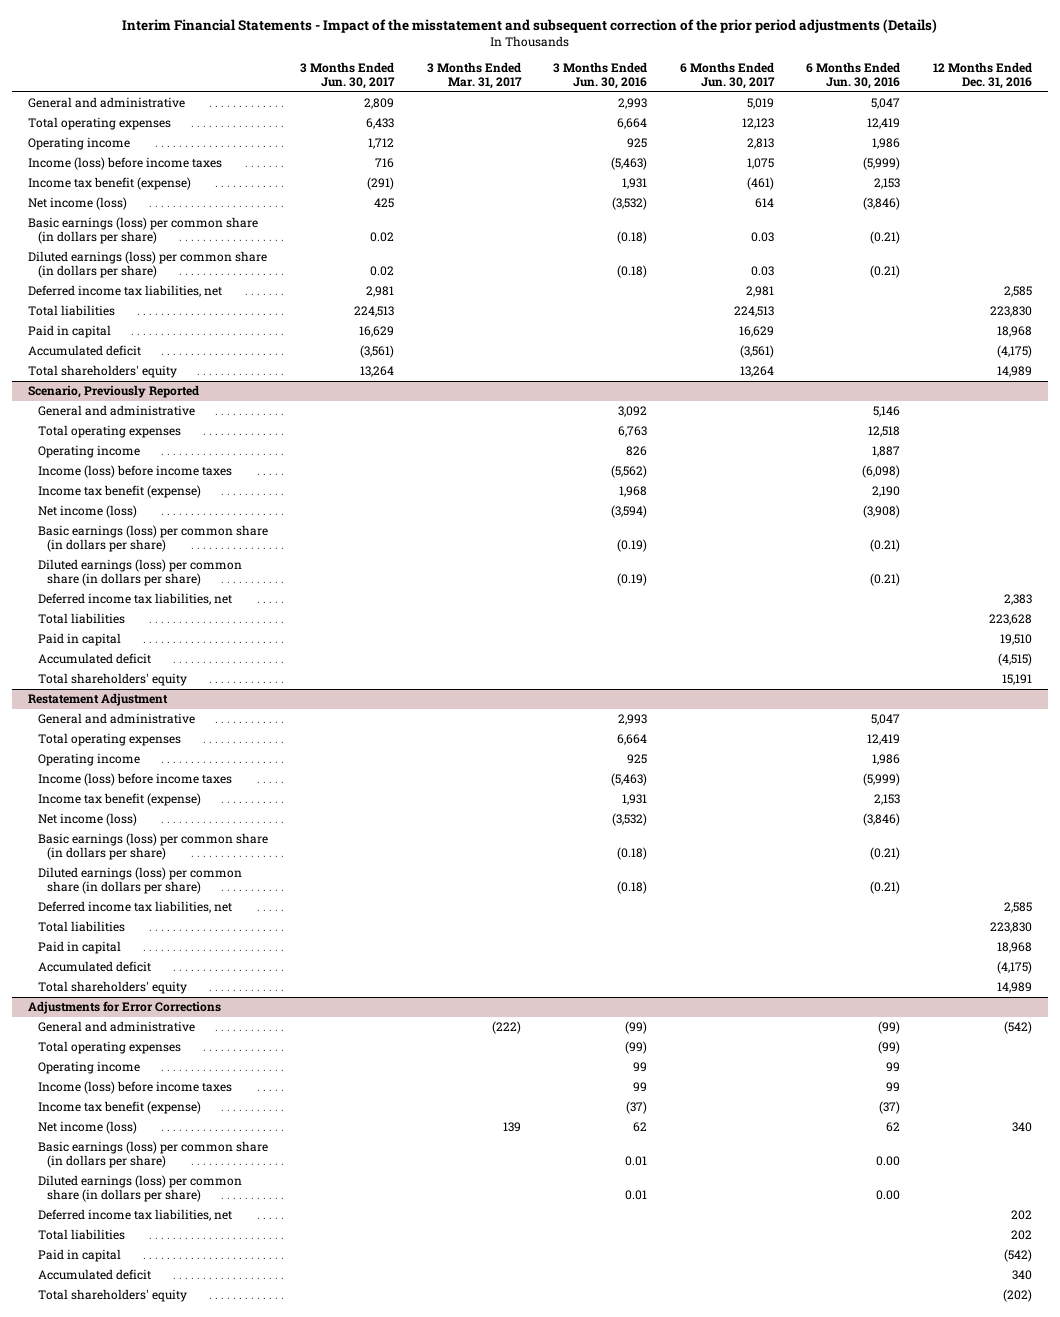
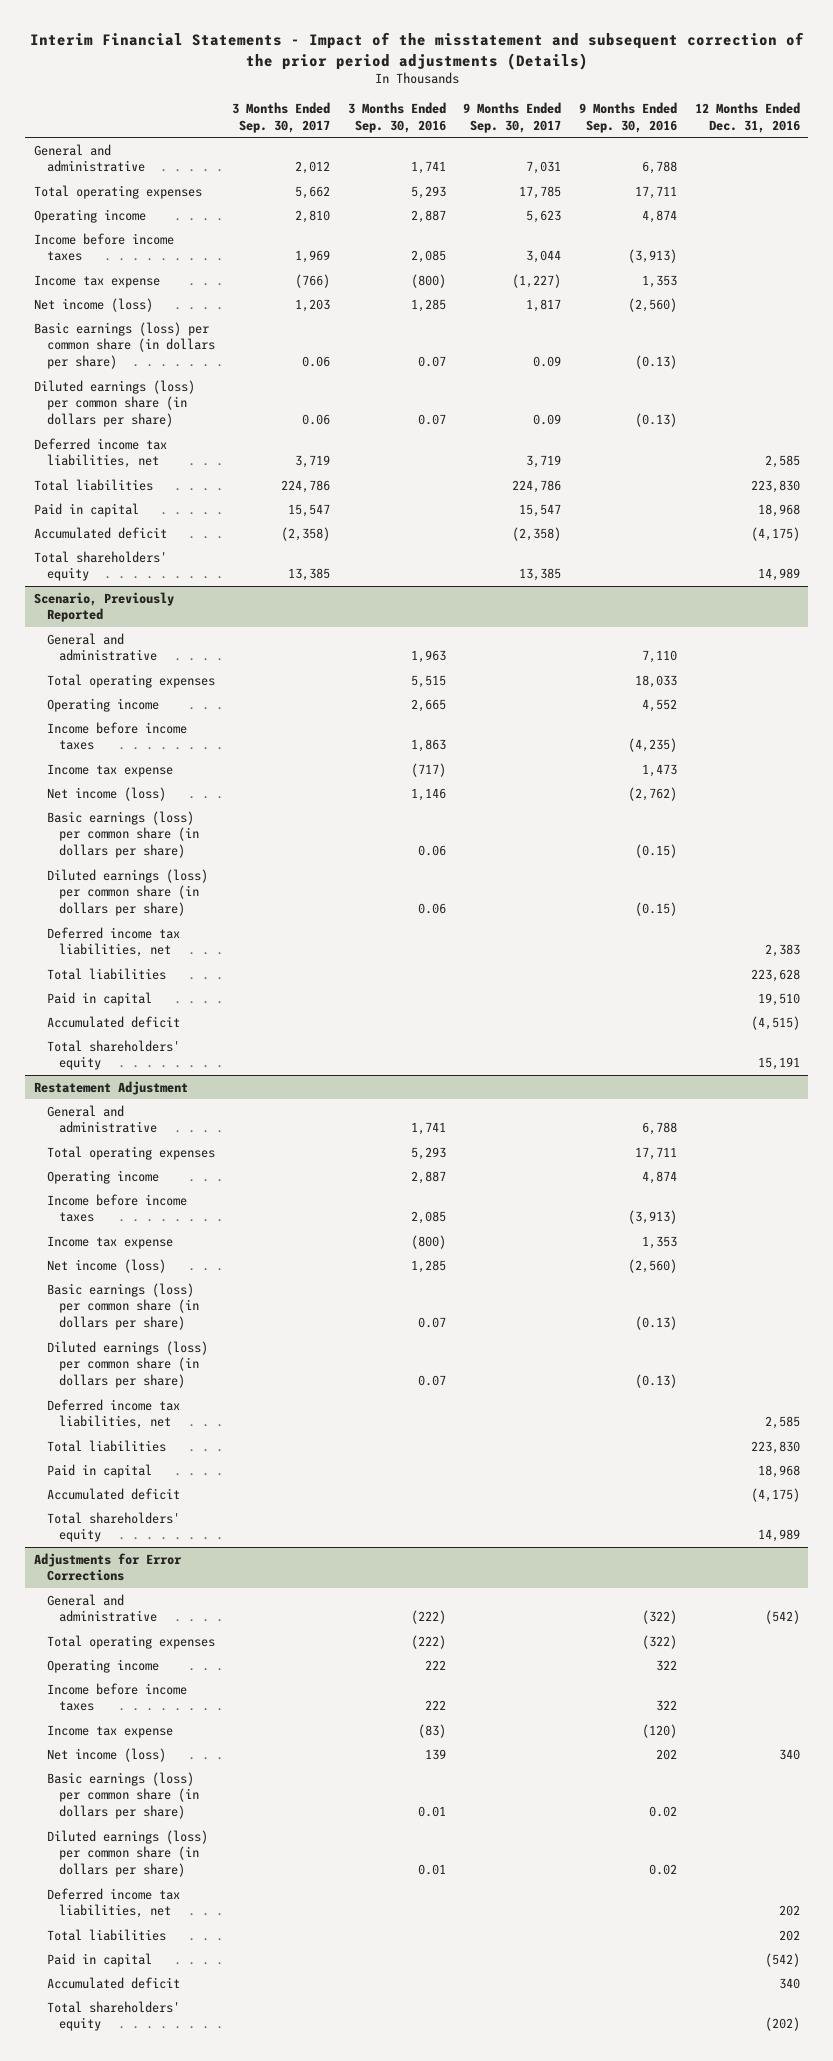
[300,62,396,90] 3 Months Ended Jun. 30, 2017 -> none
[426,62,522,90] 3 Months Ended Mar. 31, 2017 -> none
[553,62,648,90] 3 Months Ended Jun. 30, 2016 -> none
[679,62,775,90] 6 Months Ended Jun. 30, 2017 -> none
[806,62,901,90] 6 Months Ended Jun. 30, 2016 -> none
none -> [232,101,331,133] 3 Months Ended Sep. 30, 2017
none -> [347,101,446,133] 3 Months Ended Sep. 30, 2016
none -> [463,101,562,133] 9 Months Ended Sep. 30, 2017
none -> [578,101,677,133] 9 Months Ended Sep. 30, 2016
[28,157,223,171] Income (loss) before income taxes -> [33,232,174,262] Income before income taxes
[28,177,192,191] Income tax benefit (expense) -> [33,274,160,288] Income tax expense
[37,465,232,479] Income (loss) before income taxes -> [46,721,187,751] Income before income taxes
[37,485,201,499] Income tax benefit (expense) -> [46,763,173,777] Income tax expense
[37,773,232,787] Income (loss) before income taxes -> [46,1193,187,1223] Income before income taxes
[37,793,201,807] Income tax benefit (expense) -> [46,1235,173,1249] Income tax expense
[37,1081,232,1095] Income (loss) before income taxes -> [46,1682,187,1712] Income before income taxes
[37,1101,201,1115] Income tax benefit (expense) -> [46,1724,173,1738] Income tax expense

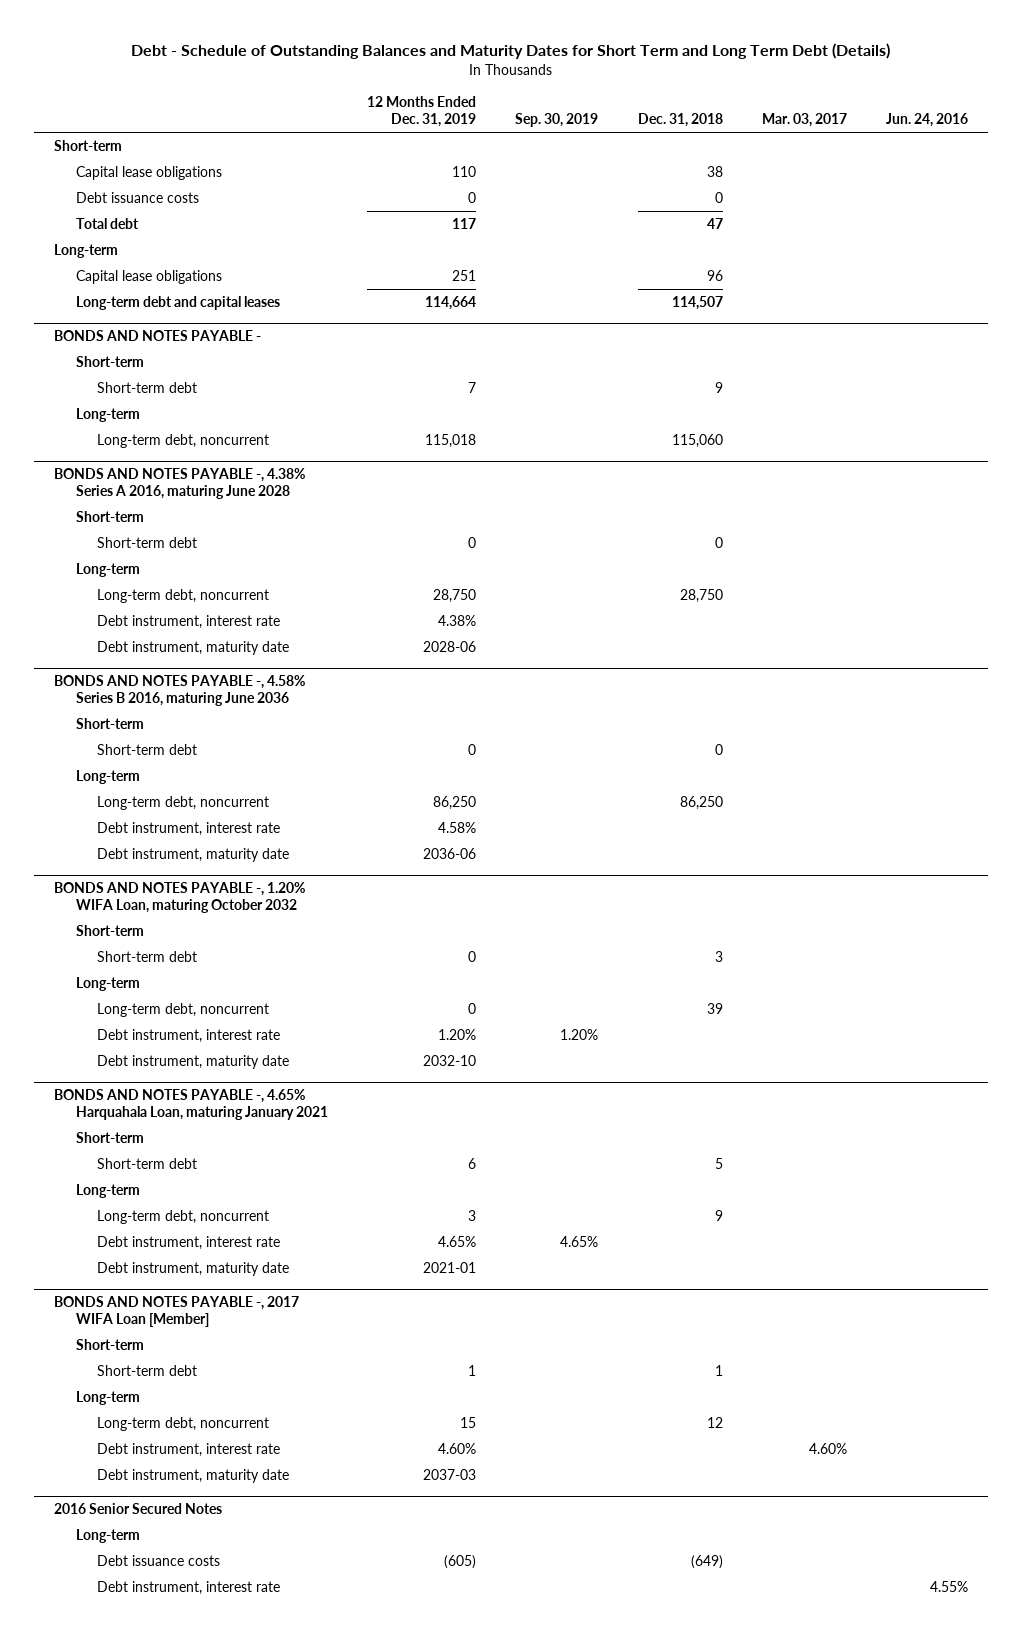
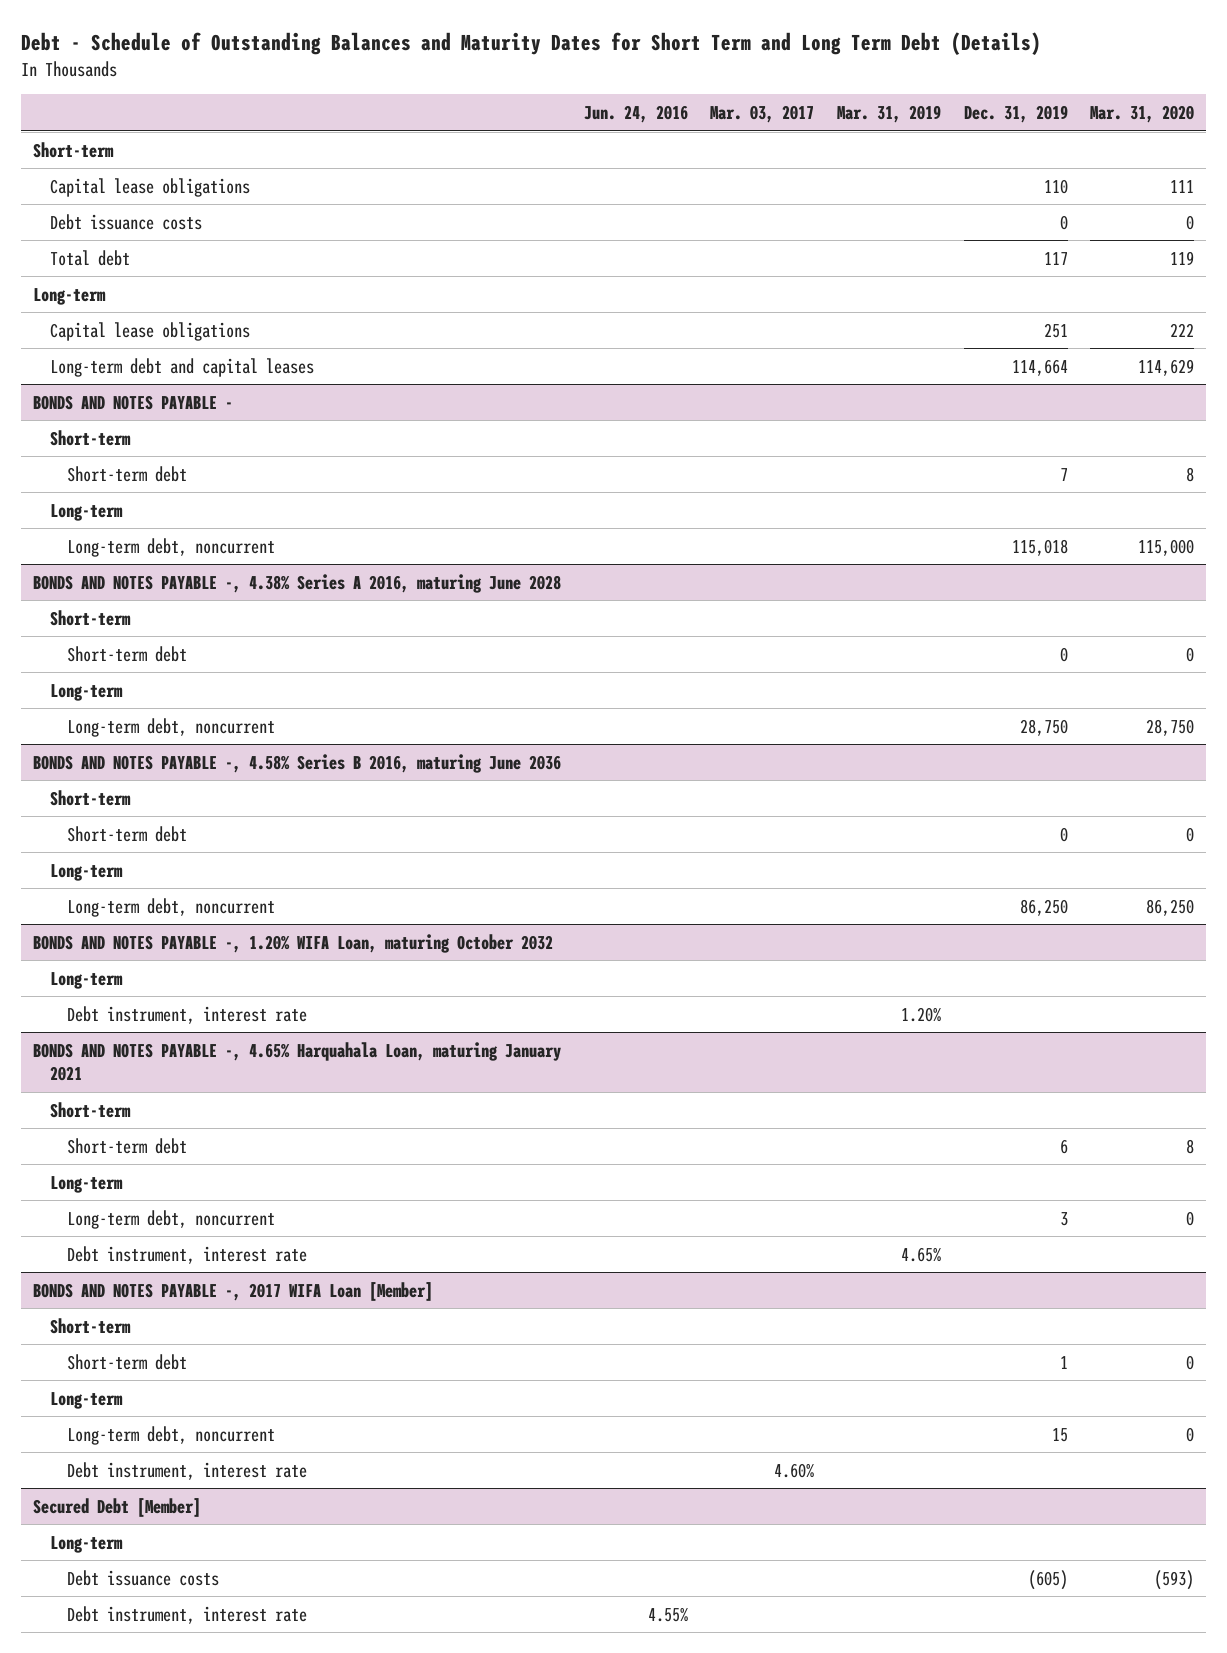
[366,96,476,128] 12 Months Ended Dec. 31, 2019 -> none
[515,113,599,128] Sep. 30, 2019 -> none
[637,113,723,128] Dec. 31, 2018 -> none
none -> [836,104,941,123] Mar. 31, 2019
none -> [963,104,1068,123] Dec. 31, 2019
none -> [1090,104,1195,123] Mar. 31, 2020
[97,615,281,630] Debt instrument, interest rate -> none
[97,641,290,656] Debt instrument, maturity date -> none
[97,822,281,837] Debt instrument, interest rate -> none
[97,848,290,863] Debt instrument, maturity date -> none
[75,925,144,937] Short-term -> none
[97,951,198,963] Short-term debt -> none
[97,1003,270,1018] Long-term debt, noncurrent -> none
[97,1055,290,1070] Debt instrument, maturity date -> none
[97,1262,290,1277] Debt instrument, maturity date -> none
[97,1469,290,1484] Debt instrument, maturity date -> none
[54,1503,223,1515] 2016 Senior Secured Notes -> [32,1497,201,1517] Secured Debt [Member]

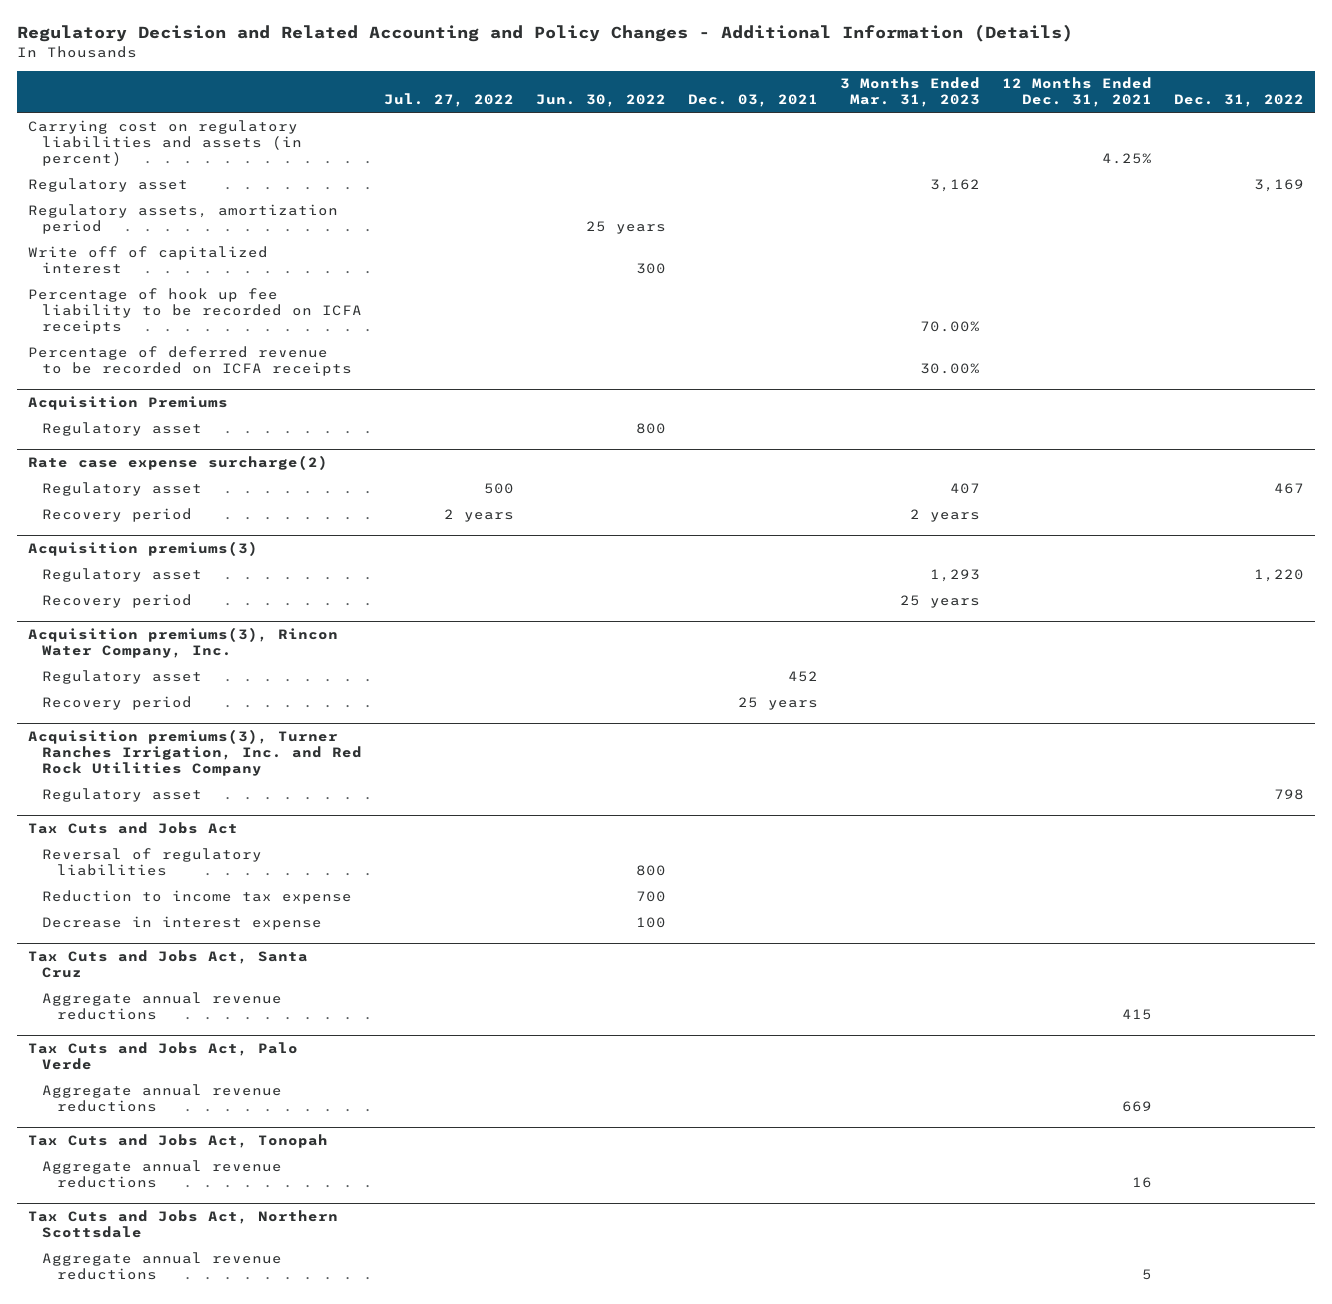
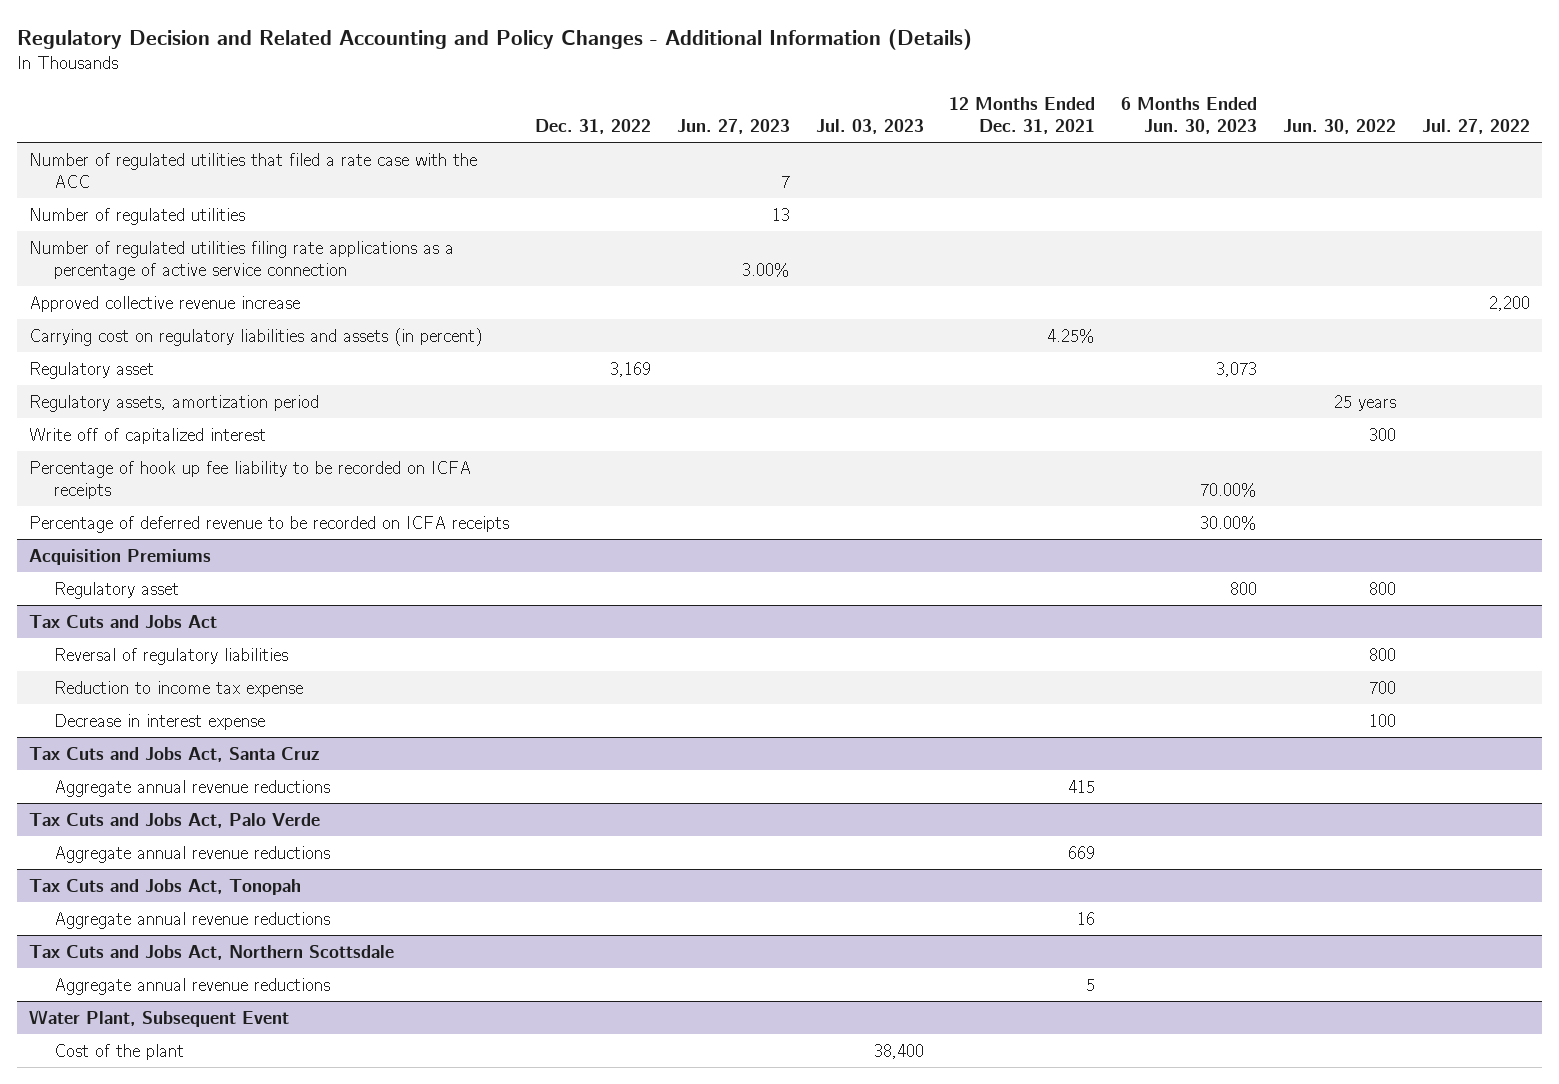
[688,94,819,108] Dec. 03, 2021 -> none
[840,77,981,108] 3 Months Ended Mar. 31, 2023 -> none
none -> [676,119,790,135] Jun. 27, 2023
none -> [815,119,924,135] Jul. 03, 2023
none -> [1121,97,1258,135] 6 Months Ended Jun. 30, 2023
none -> [29,152,478,188] Number of regulated utilities that filed a rate case with the ACC
none -> [29,207,246,225] Number of regulated utilities
none -> [29,240,455,280] Number of regulated utilities filing rate applications as a percentage of active service connection
none -> [29,295,301,312] Approved collective revenue increase
[27,454,328,470] Rate case expense surcharge(2) -> none
[42,481,203,496] Regulatory asset -> none
[42,507,193,522] Recovery period -> none
[27,540,258,556] Acquisition premiums(3) -> none
[42,567,203,582] Regulatory asset -> none
[42,593,193,608] Recovery period -> none
[27,626,338,658] Acquisition premiums(3), Rincon Water Company, Inc. -> none
[42,669,203,684] Regulatory asset -> none
[42,695,193,710] Recovery period -> none
[27,728,363,776] Acquisition premiums(3), Turner Ranches Irrigation, Inc. and Red Rock Utilities Company -> none
[42,787,203,802] Regulatory asset -> none
none -> [29,1008,290,1027] Water Plant, Subsequent Event
none -> [53,1043,184,1060] Cost of the plant

